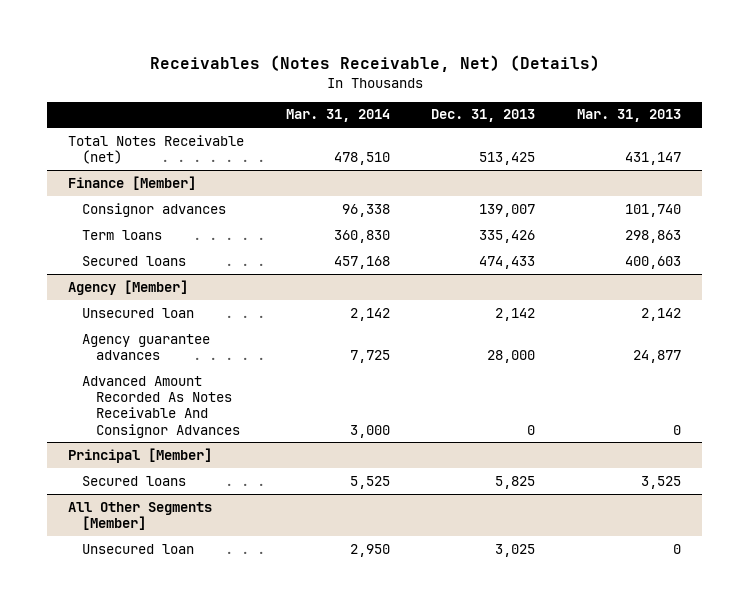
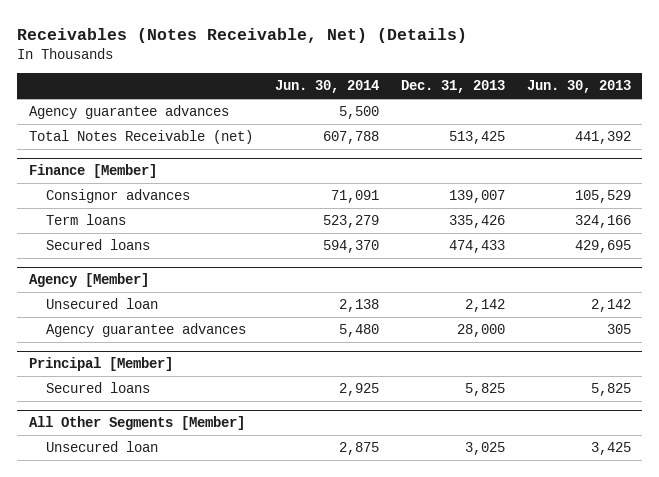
[285,109,390,123] Mar. 31, 2014 -> none
[576,109,681,123] Mar. 31, 2013 -> none
none -> [274,80,379,94] Jun. 30, 2014
none -> [526,80,631,94] Jun. 30, 2013
none -> [28,105,229,120] Agency guarantee advances
[82,375,241,438] Advanced Amount Recorded As Notes Receivable And Consignor Advances -> none

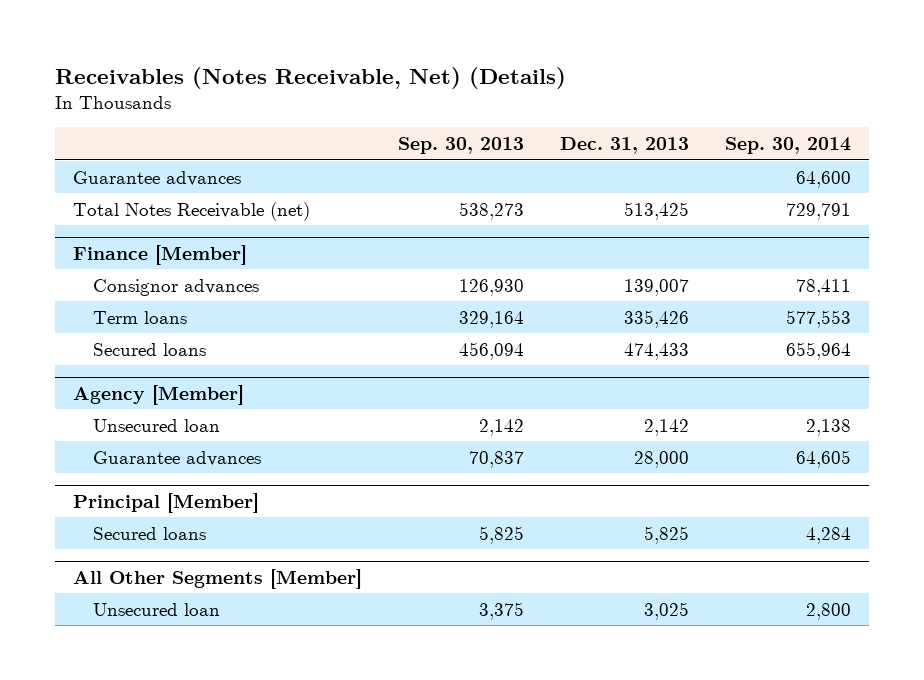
[274,80,379,94] Jun. 30, 2014 -> none
[526,80,631,94] Jun. 30, 2013 -> none
none -> [397,137,524,155] Sep. 30, 2013
none -> [724,137,851,155] Sep. 30, 2014
[28,105,229,120] Agency guarantee advances -> [72,170,241,186] Guarantee advances
[46,323,247,338] Agency guarantee advances -> [93,450,262,466] Guarantee advances

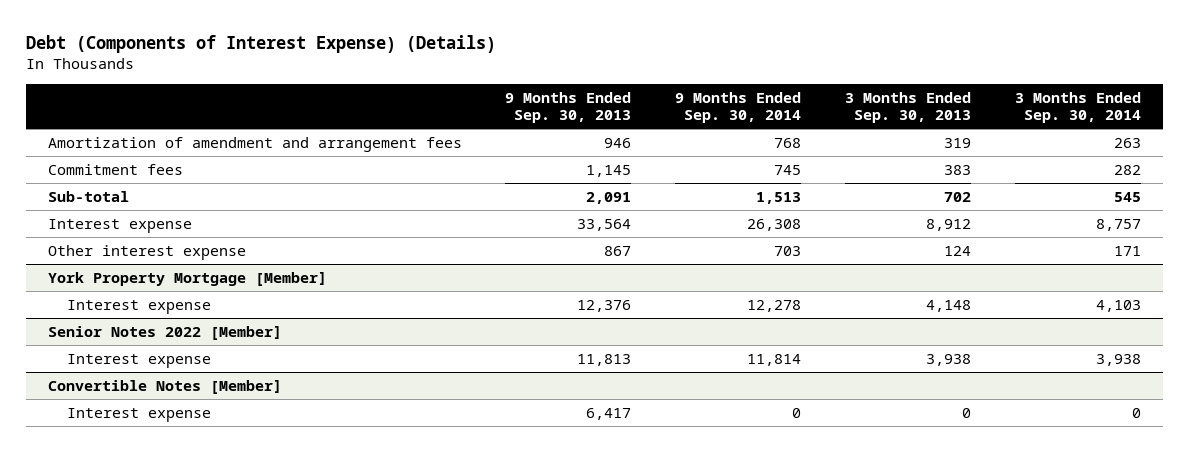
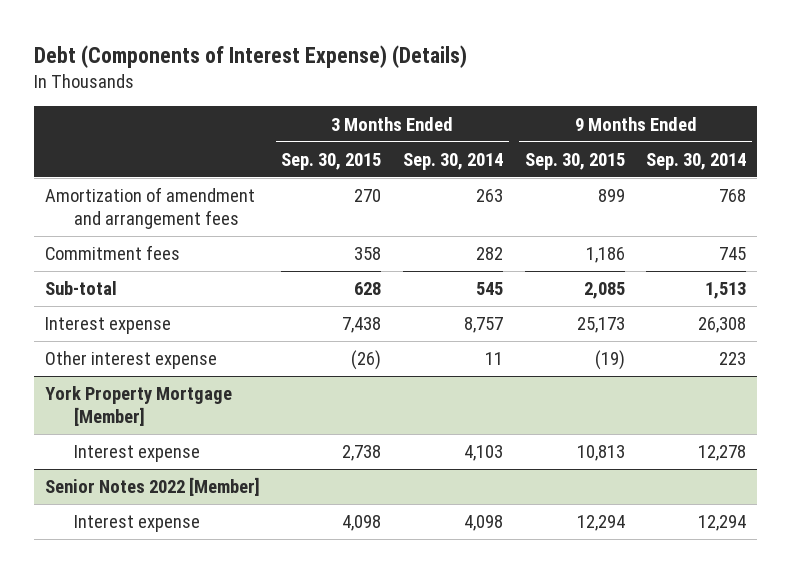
[505,91,632,123] 9 Months Ended Sep. 30, 2013 -> none
[845,91,972,123] 3 Months Ended Sep. 30, 2013 -> none
none -> [281,152,382,170] Sep. 30, 2015
none -> [524,152,625,170] Sep. 30, 2015
[774,245,802,256] 703 -> [719,352,747,366] 223
[1114,245,1142,256] 171 -> [485,352,504,366] 11
[47,379,282,394] Convertible Notes [Member] -> none
[66,407,211,422] Interest expense -> none
[747,353,802,366] 11,814 -> [698,515,747,532] 12,294
[1096,353,1142,366] 3,938 -> [464,515,504,532] 4,098

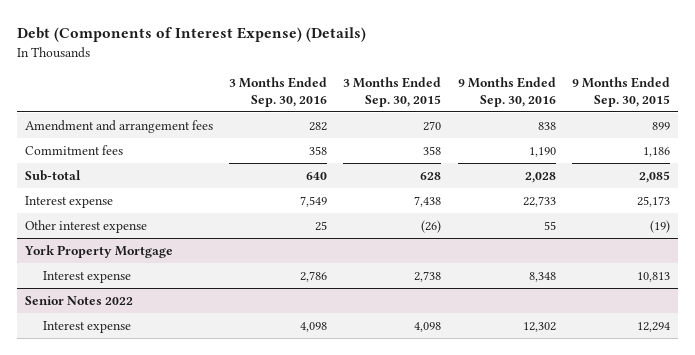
[403,152,504,170] Sep. 30, 2014 -> none
[646,152,747,170] Sep. 30, 2014 -> none
none -> [229,76,328,107] 3 Months Ended Sep. 30, 2016
none -> [457,76,556,107] 9 Months Ended Sep. 30, 2016
[44,187,255,229] Amortization of amendment and arrangement fees -> [25,119,214,133] Amendment and arrangement fees
[44,386,232,426] York Property Mortgage [Member] -> [24,244,174,258] York Property Mortgage
[44,477,260,497] Senior Notes 2022 [Member] -> [25,295,134,305] Senior Notes 2022

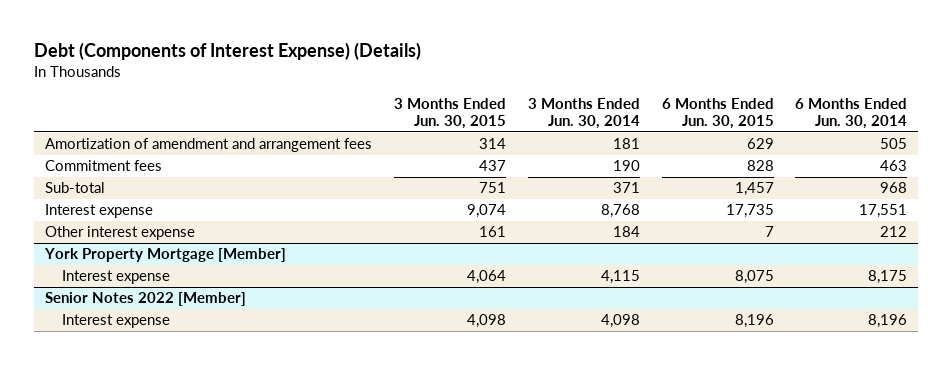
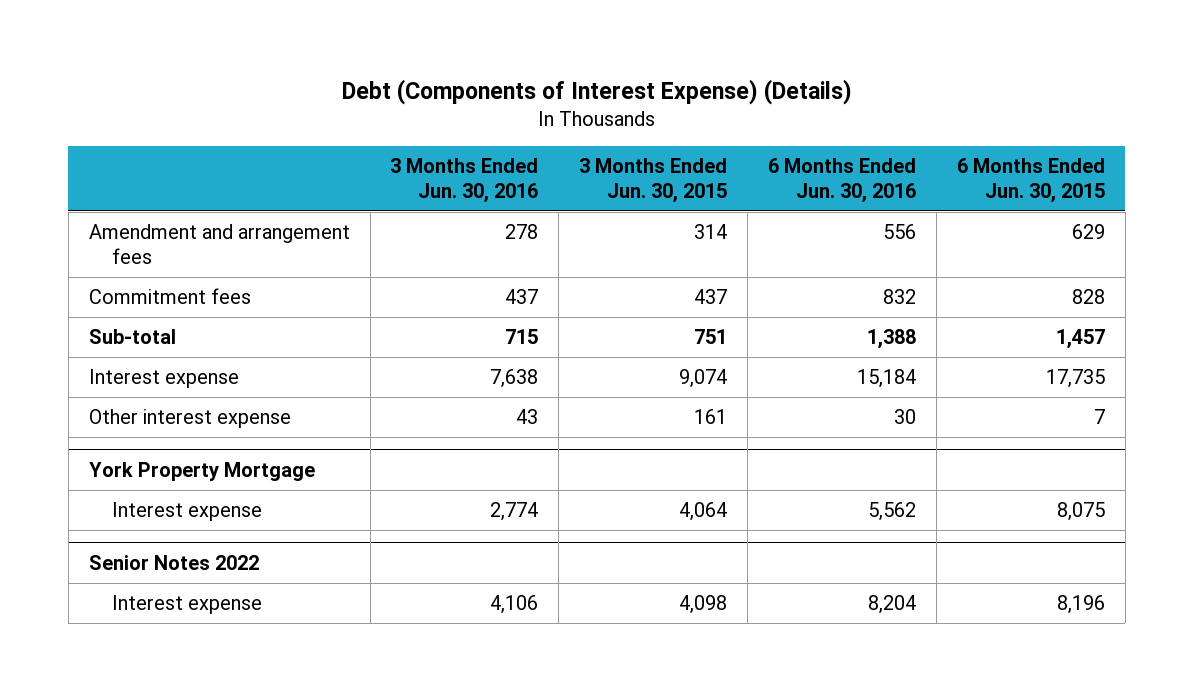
[527,97,640,130] 3 Months Ended Jun. 30, 2014 -> none
[795,97,908,130] 6 Months Ended Jun. 30, 2014 -> none
none -> [390,158,539,203] 3 Months Ended Jun. 30, 2016
none -> [768,158,917,203] 6 Months Ended Jun. 30, 2016
[44,138,372,153] Amortization of amendment and arrangement fees -> [88,224,350,264] Amendment and arrangement fees
[43,248,286,263] York Property Mortgage [Member] -> [88,461,315,481] York Property Mortgage
[44,292,246,307] Senior Notes 2022 [Member] -> [88,554,259,570] Senior Notes 2022

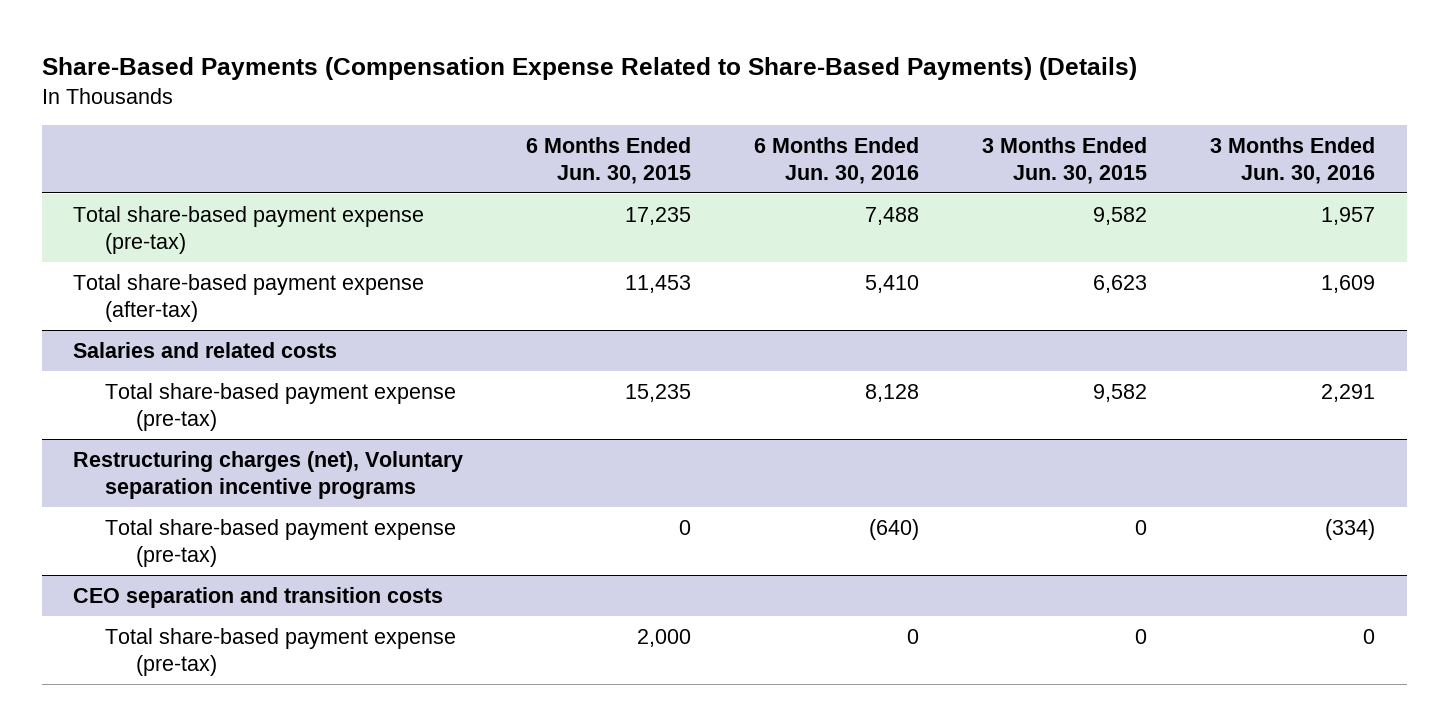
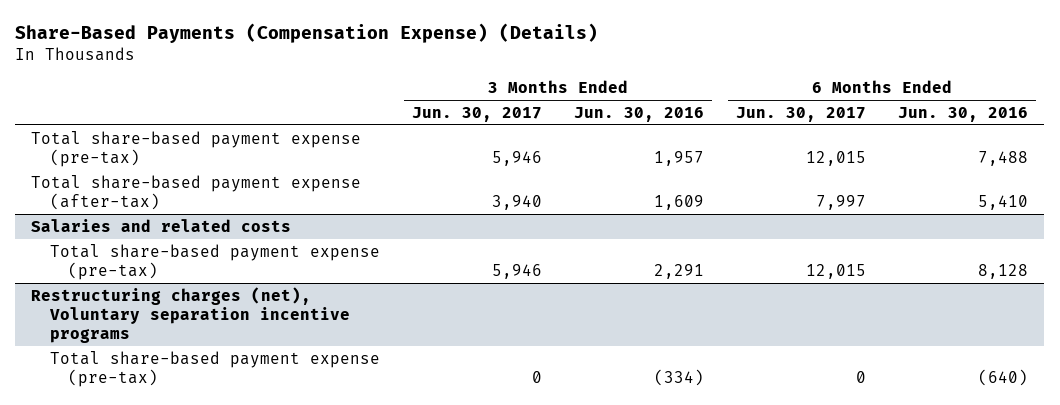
[41,56,1137,80] Share-Based Payments (Compensation Expense Related to Share-Based Payments) (Details) -> [15,23,599,44] Share-Based Payments (Compensation Expense) (Details)
[526,136,692,184] 6 Months Ended Jun. 30, 2015 -> none
[982,136,1148,184] 3 Months Ended Jun. 30, 2015 -> none
none -> [412,106,543,122] Jun. 30, 2017
none -> [736,106,867,122] Jun. 30, 2017
[73,586,444,608] CEO separation and transition costs -> none
[104,627,456,677] Total share-based payment expense (pre-tax) -> none

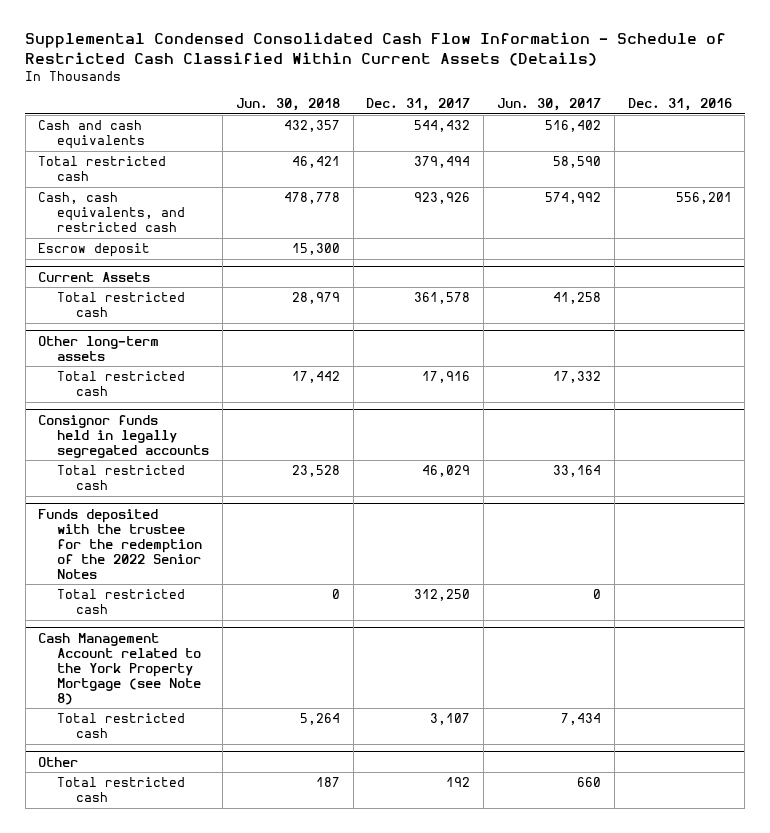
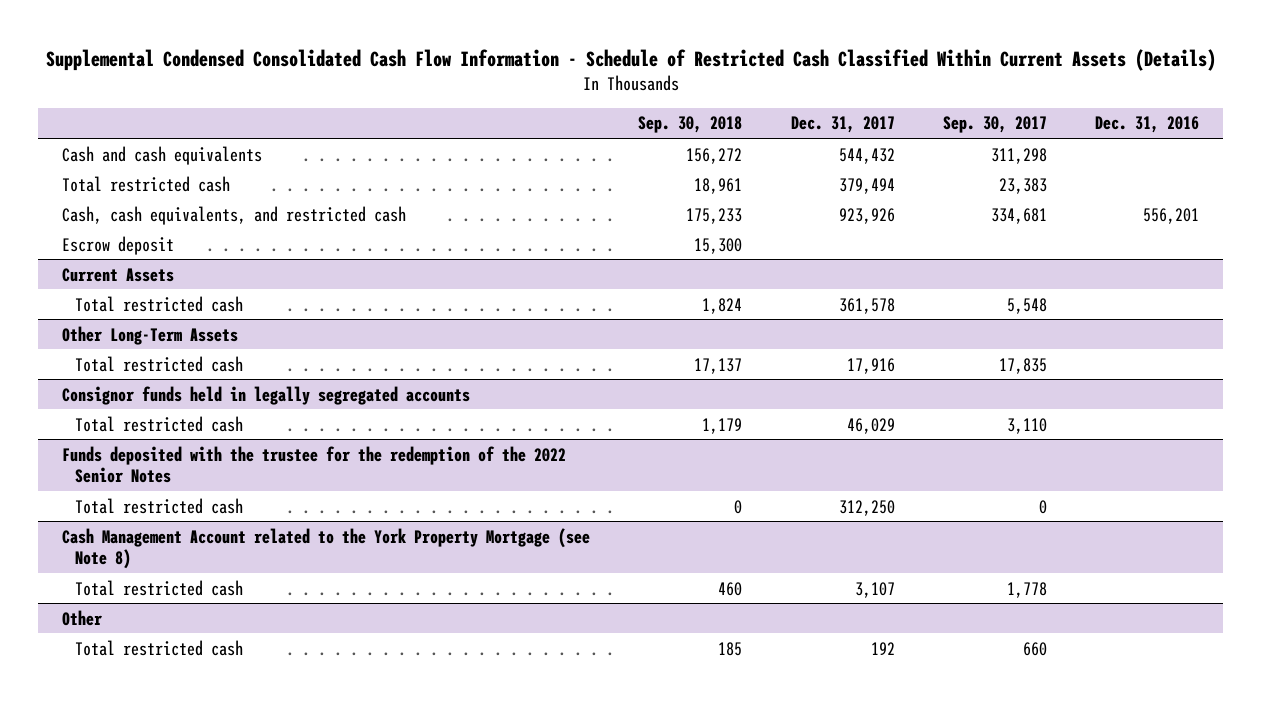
[235,98,340,112] Jun. 30, 2018 -> none
[497,98,602,112] Jun. 30, 2017 -> none
none -> [638,116,743,134] Sep. 30, 2018
none -> [942,116,1047,134] Sep. 30, 2017
[38,335,160,361] Other long-term assets -> [61,325,238,345] Other Long-Term Assets

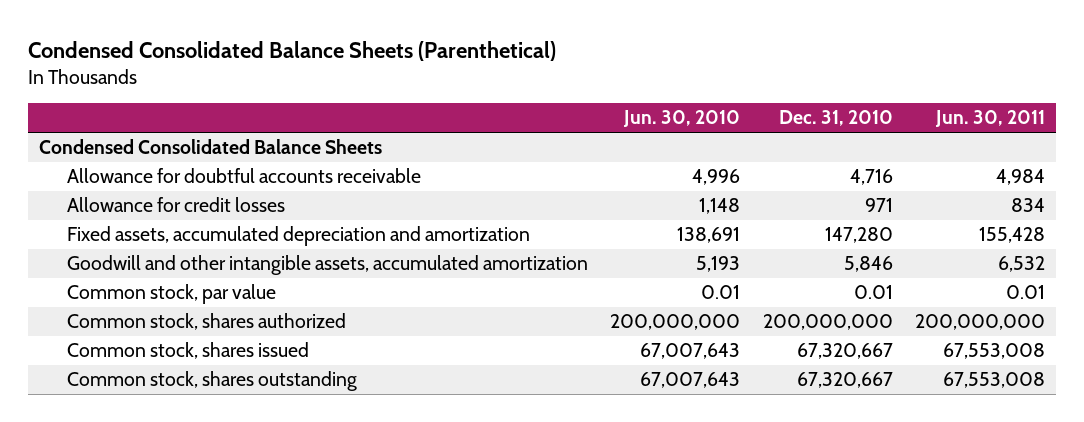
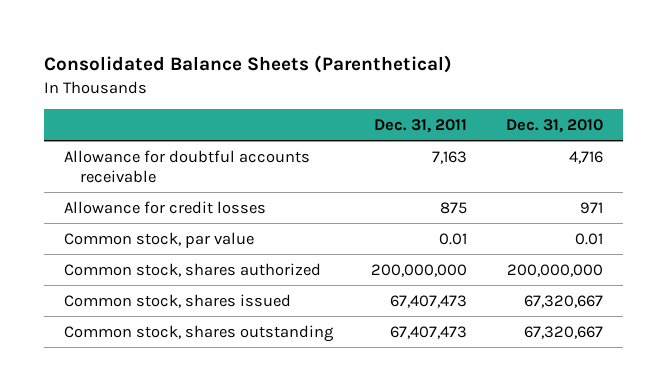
[27,40,556,61] Condensed Consolidated Balance Sheets (Parenthetical) -> [44,55,453,74] Consolidated Balance Sheets (Parenthetical)
[623,110,741,128] Jun. 30, 2010 -> none
[935,110,1046,128] Jun. 30, 2011 -> none
none -> [374,118,468,133] Dec. 31, 2011
[38,139,382,155] Condensed Consolidated Balance Sheets -> none
[66,226,530,247] Fixed assets, accumulated depreciation and amortization -> none
[66,255,588,276] Goodwill and other intangible assets, accumulated amortization -> none

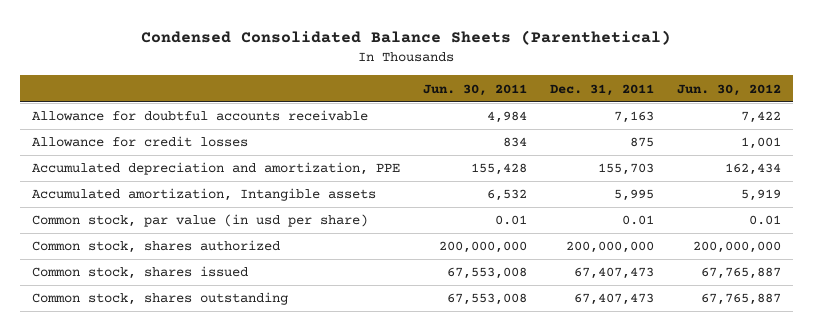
[44,55,453,74] Consolidated Balance Sheets (Parenthetical) -> [141,30,672,46] Condensed Consolidated Balance Sheets (Parenthetical)
[506,118,604,133] Dec. 31, 2010 -> none
none -> [422,83,527,96] Jun. 30, 2011
none -> [677,83,782,96] Jun. 30, 2012
none -> [31,162,400,176] Accumulated depreciation and amortization, PPE
none -> [31,188,376,202] Accumulated amortization, Intangible assets
[63,231,254,248] Common stock, par value -> [31,214,368,228] Common stock, par value (in usd per share)

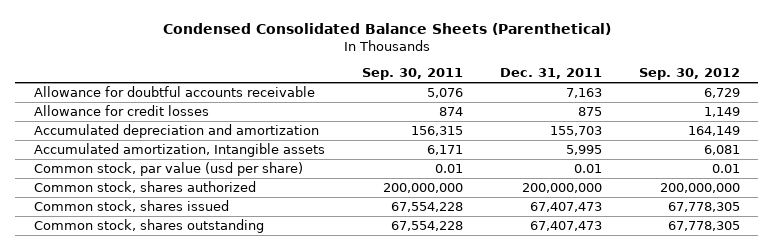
[422,83,527,96] Jun. 30, 2011 -> none
[677,83,782,96] Jun. 30, 2012 -> none
none -> [361,68,463,81] Sep. 30, 2011
none -> [638,68,740,81] Sep. 30, 2012
[31,162,400,176] Accumulated depreciation and amortization, PPE -> [33,123,319,138] Accumulated depreciation and amortization
[31,214,368,228] Common stock, par value (in usd per share) -> [33,161,303,176] Common stock, par value (usd per share)

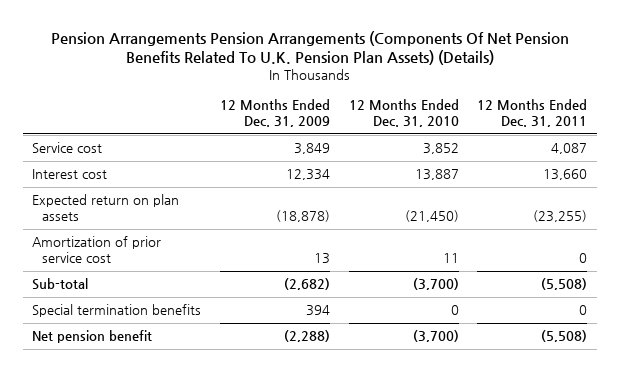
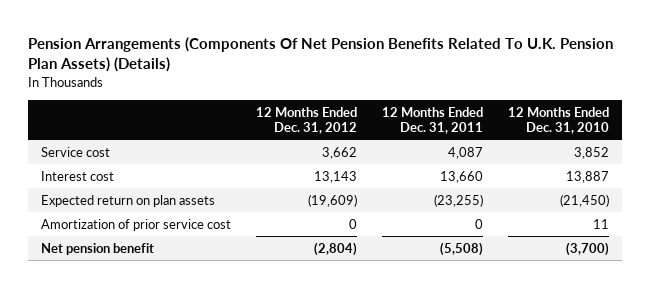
[50,30,569,66] Pension Arrangements Pension Arrangements (Components Of Net Pension Benefits Related To U.K. Pension Plan Assets) (Details) -> [28,36,614,73] Pension Arrangements (Components Of Net Pension Benefits Related To U.K. Pension Plan Assets) (Details)
[220,98,331,127] 12 Months Ended Dec. 31, 2009 -> none
none -> [255,106,357,135] 12 Months Ended Dec. 31, 2012
[32,278,89,291] Sub-total -> none
[32,304,202,318] Special termination benefits -> none

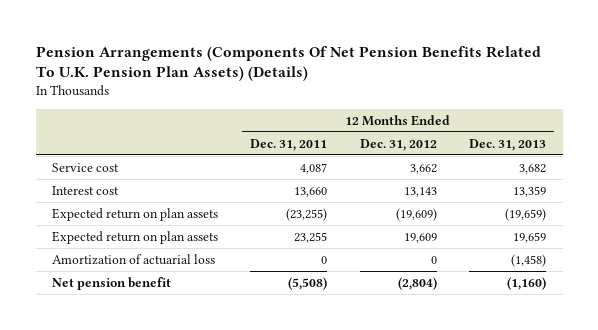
[508,106,610,135] 12 Months Ended Dec. 31, 2010 -> none
none -> [469,138,547,151] Dec. 31, 2013
[40,218,231,231] Amortization of prior service cost -> none
none -> [51,230,218,244] Expected return on plan assets
none -> [51,253,215,265] Amortization of actuarial loss

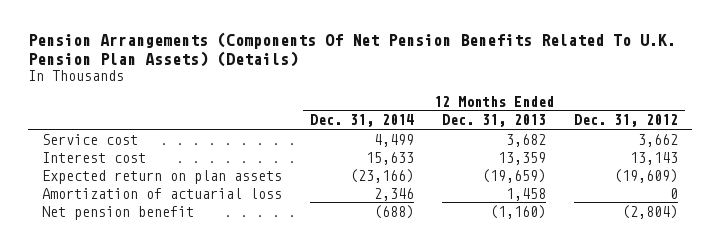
[250,138,328,151] Dec. 31, 2011 -> none
none -> [310,114,415,128] Dec. 31, 2014
[51,230,218,244] Expected return on plan assets -> none
[511,253,547,267] (1,458) -> [506,187,547,201] 1,458

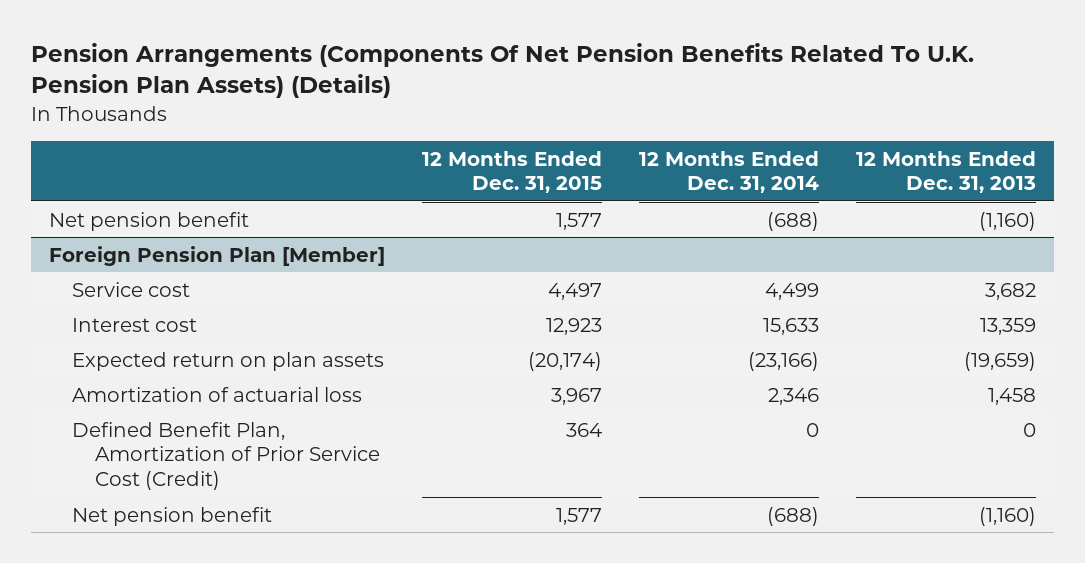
[574,114,679,128] Dec. 31, 2012 -> none
none -> [422,150,603,194] 12 Months Ended Dec. 31, 2015
none -> [49,211,250,231] Net pension benefit
none -> [49,245,386,266] Foreign Pension Plan [Member]
none -> [71,421,380,491] Defined Benefit Plan, Amortization of Prior Service Cost (Credit)

